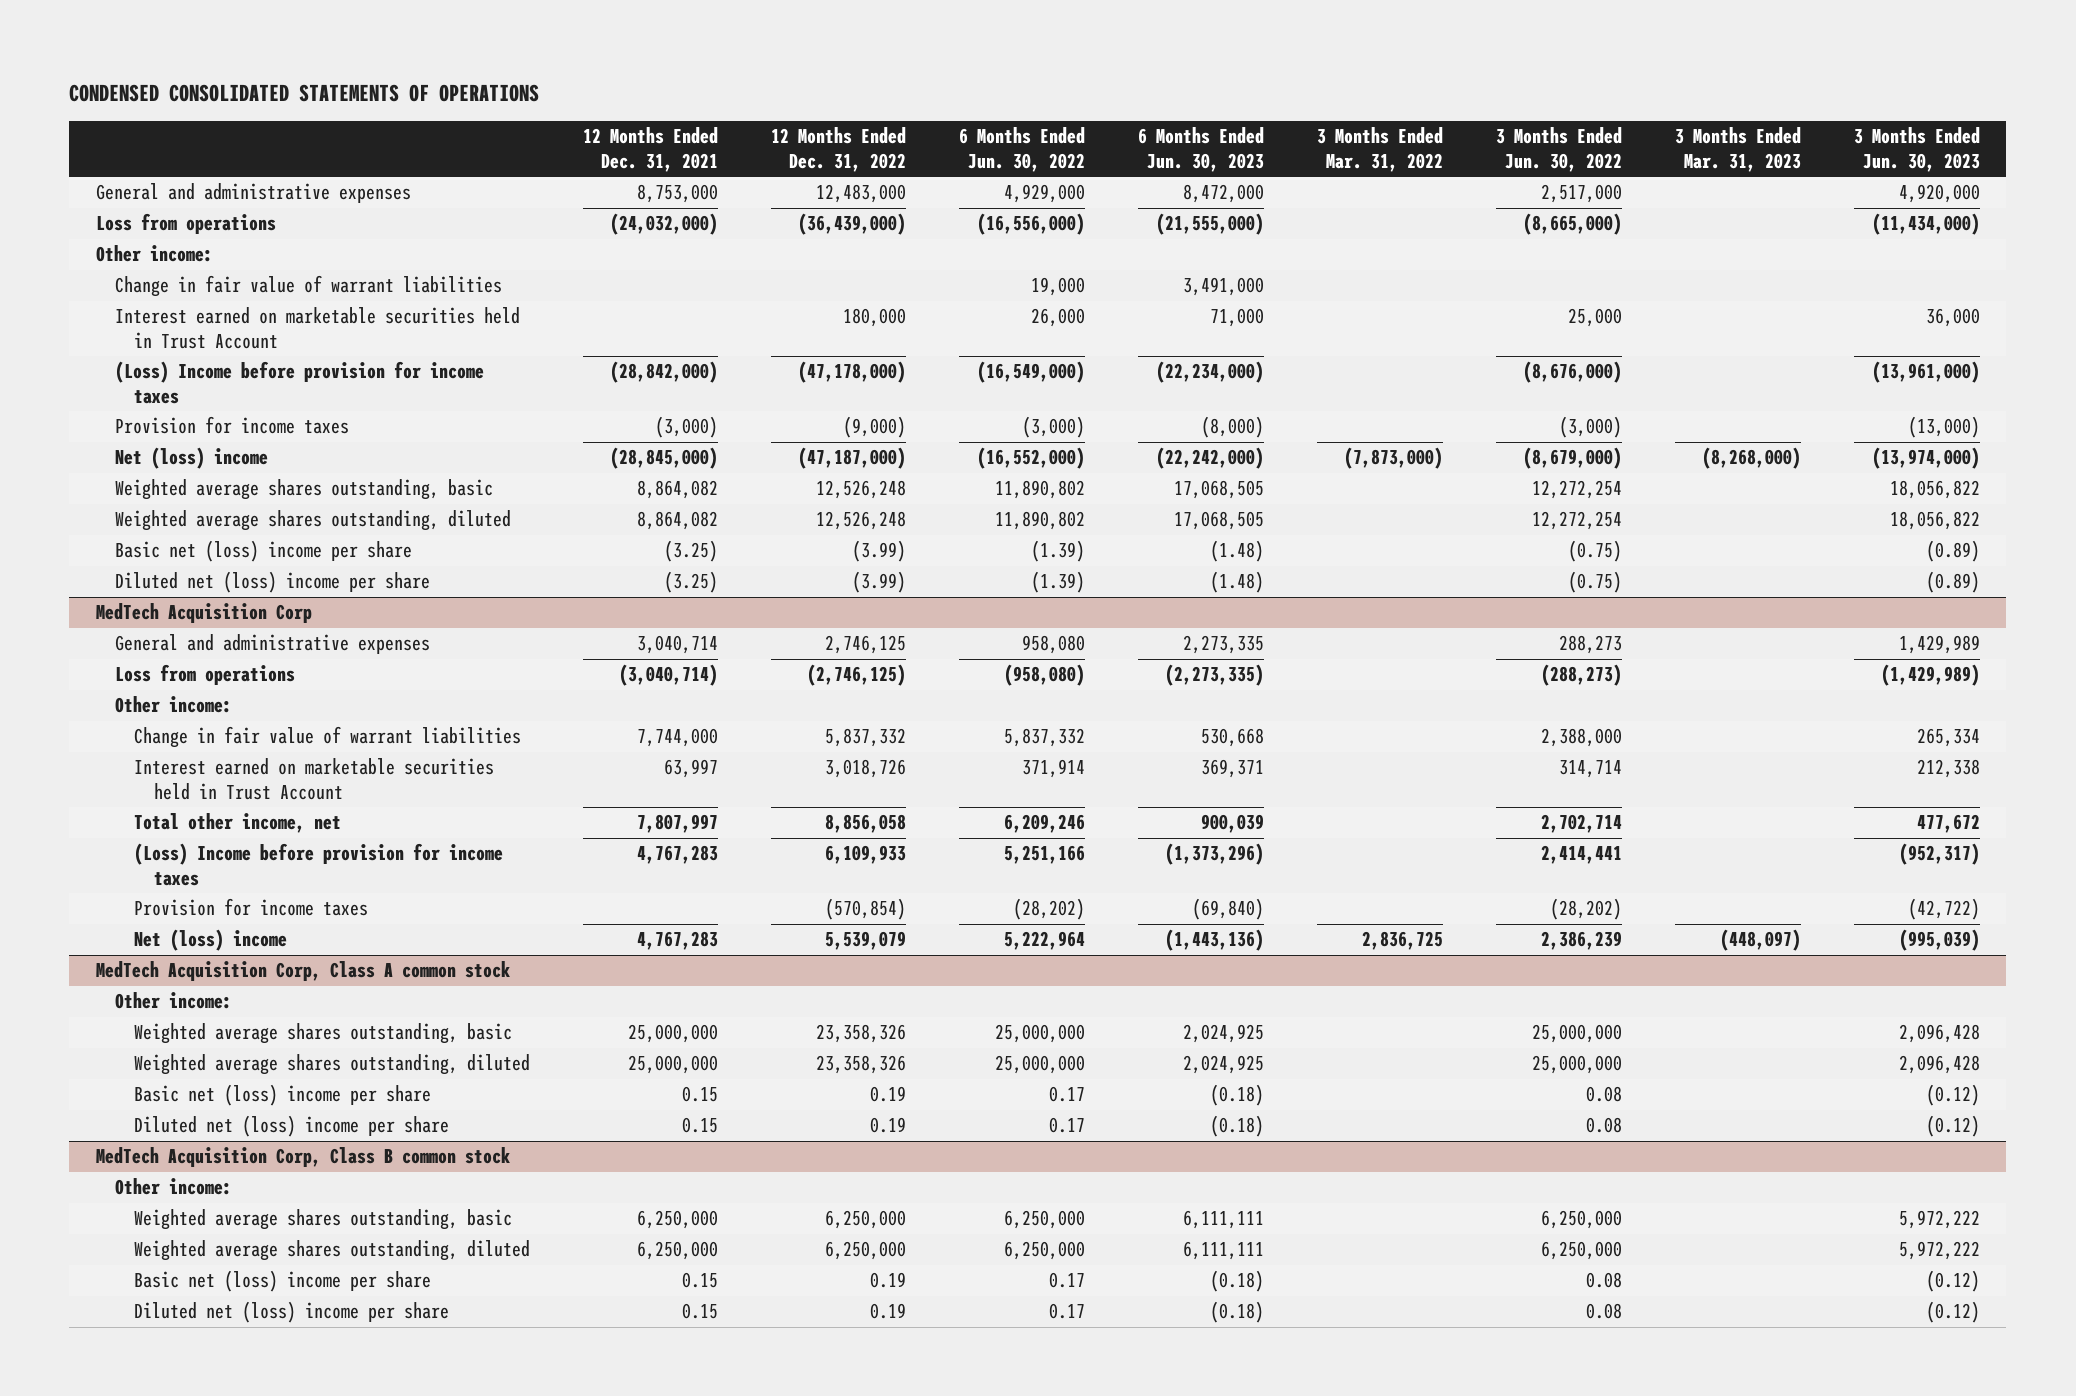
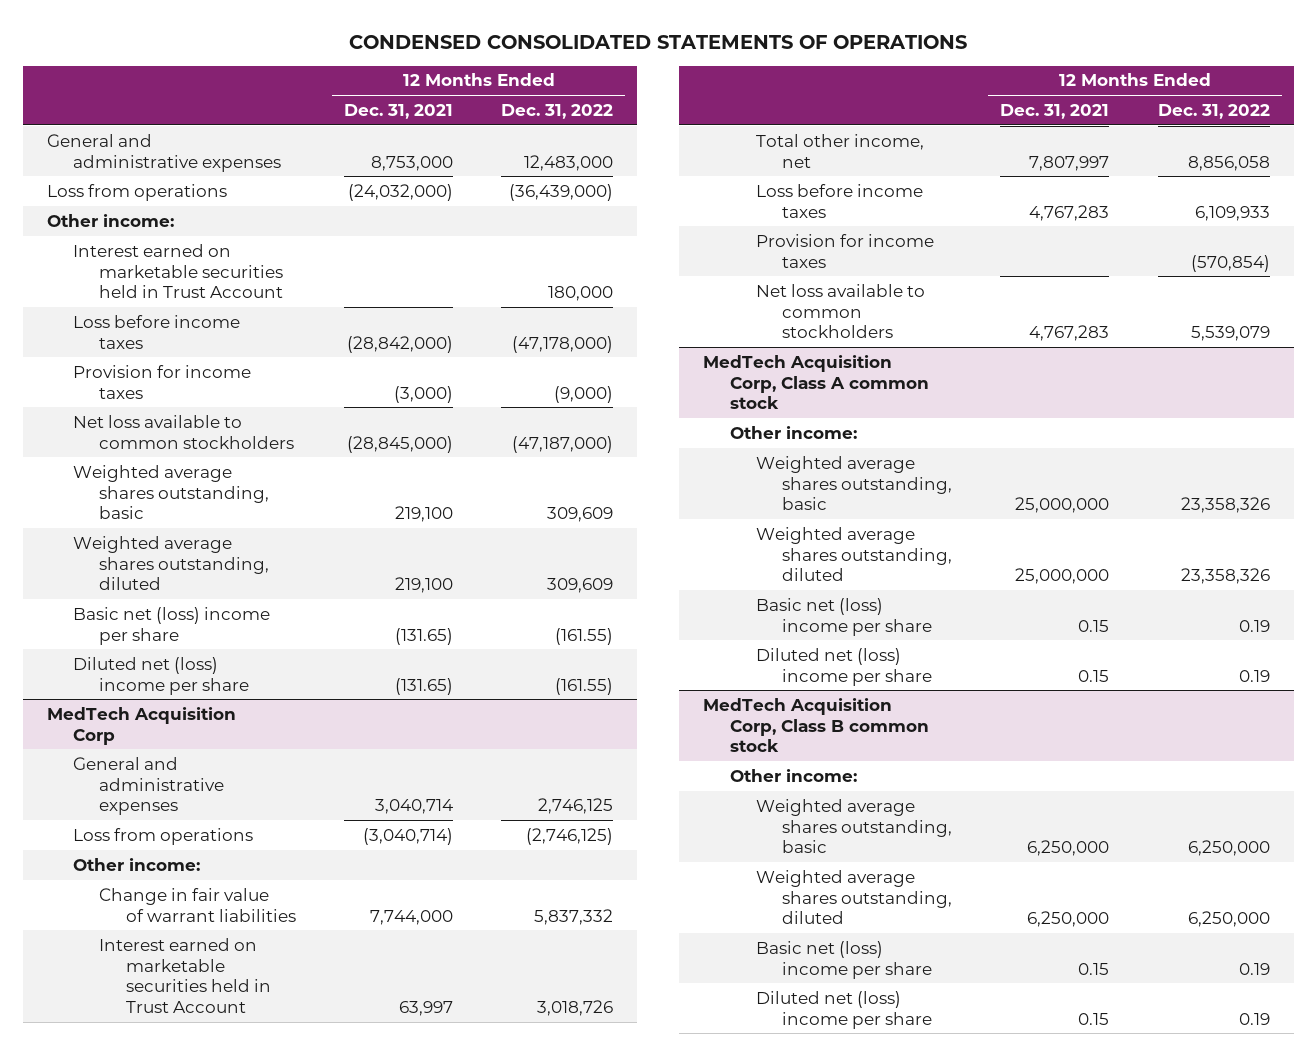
[959,127,1086,173] 6 Months Ended Jun. 30, 2022 -> none
[1138,127,1265,173] 6 Months Ended Jun. 30, 2023 -> none
[1317,127,1444,173] 3 Months Ended Mar. 31, 2022 -> none
[1496,127,1623,173] 3 Months Ended Jun. 30, 2022 -> none
[1674,127,1801,173] 3 Months Ended Mar. 31, 2023 -> none
[1853,127,1980,173] 3 Months Ended Jun. 30, 2023 -> none
[115,275,503,298] Change in fair value of warrant liabilities -> none
[115,361,485,405] (Loss) Income before provision for income taxes -> [73,314,241,349] Loss before income taxes
[115,447,269,470] Net (loss) income -> [73,414,295,449] Net loss available to common stockholders
[637,480,719,500] 8,864,082 -> [394,506,453,523] 219,100
[816,480,907,500] 12,526,248 -> [547,507,614,523] 309,609
[637,511,719,531] 8,864,082 -> [394,577,453,594] 219,100
[816,511,907,531] 12,526,248 -> [547,578,614,594] 309,609
[664,540,719,563] (3.25) -> [394,627,453,645] (131.65)
[852,540,907,563] (3.99) -> [555,627,614,645] (161.55)
[664,571,719,594] (3.25) -> [394,677,453,695] (131.65)
[852,571,907,594] (3.99) -> [555,677,614,695] (161.55)
[134,843,504,887] (Loss) Income before provision for income taxes -> [755,183,923,218] Loss before income taxes
[134,929,288,952] Net (loss) income -> [755,283,925,339] Net loss available to common stockholders

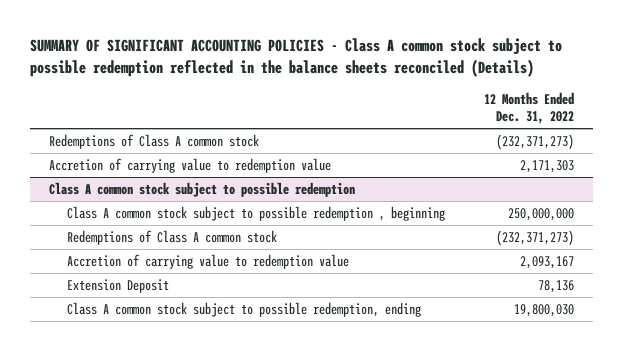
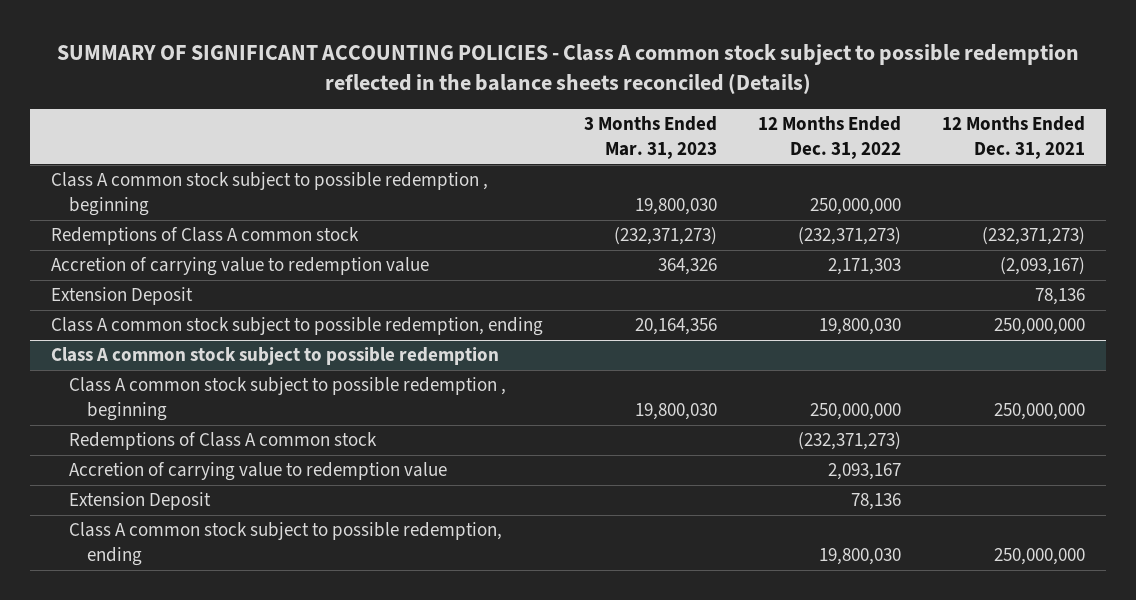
none -> [583,116,717,159] 3 Months Ended Mar. 31, 2023
none -> [942,116,1086,159] 12 Months Ended Dec. 31, 2021
none -> [50,172,488,217] Class A common stock subject to possible redemption , beginning
none -> [50,287,193,306] Extension Deposit
none -> [50,317,543,337] Class A common stock subject to possible redemption, ending

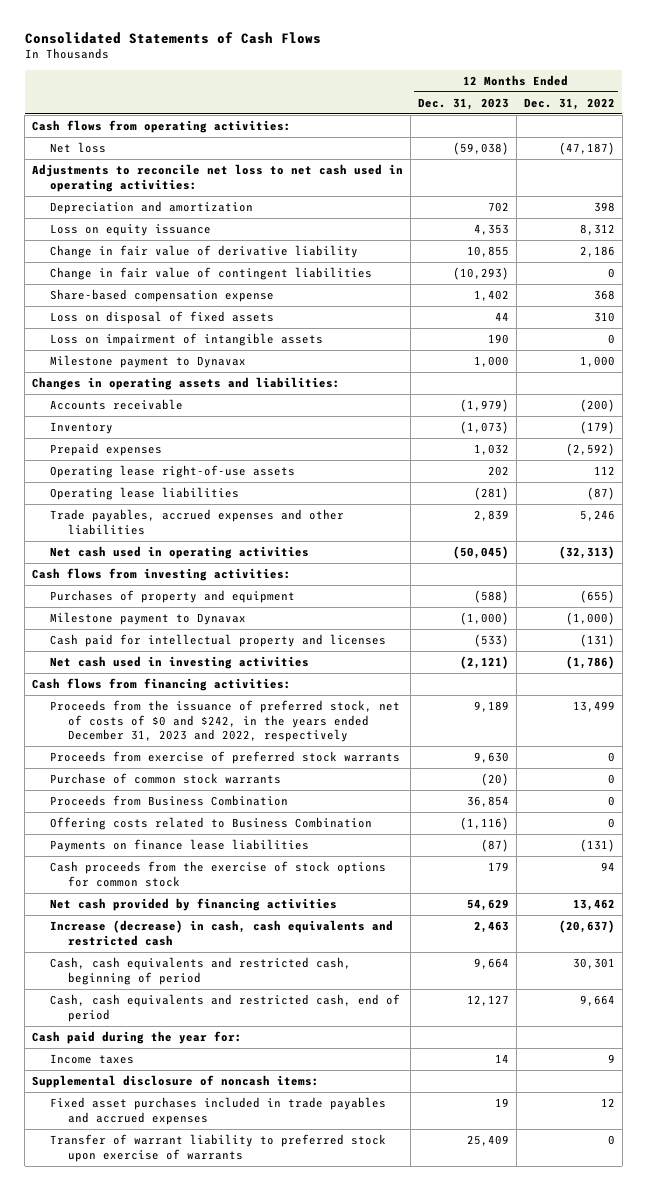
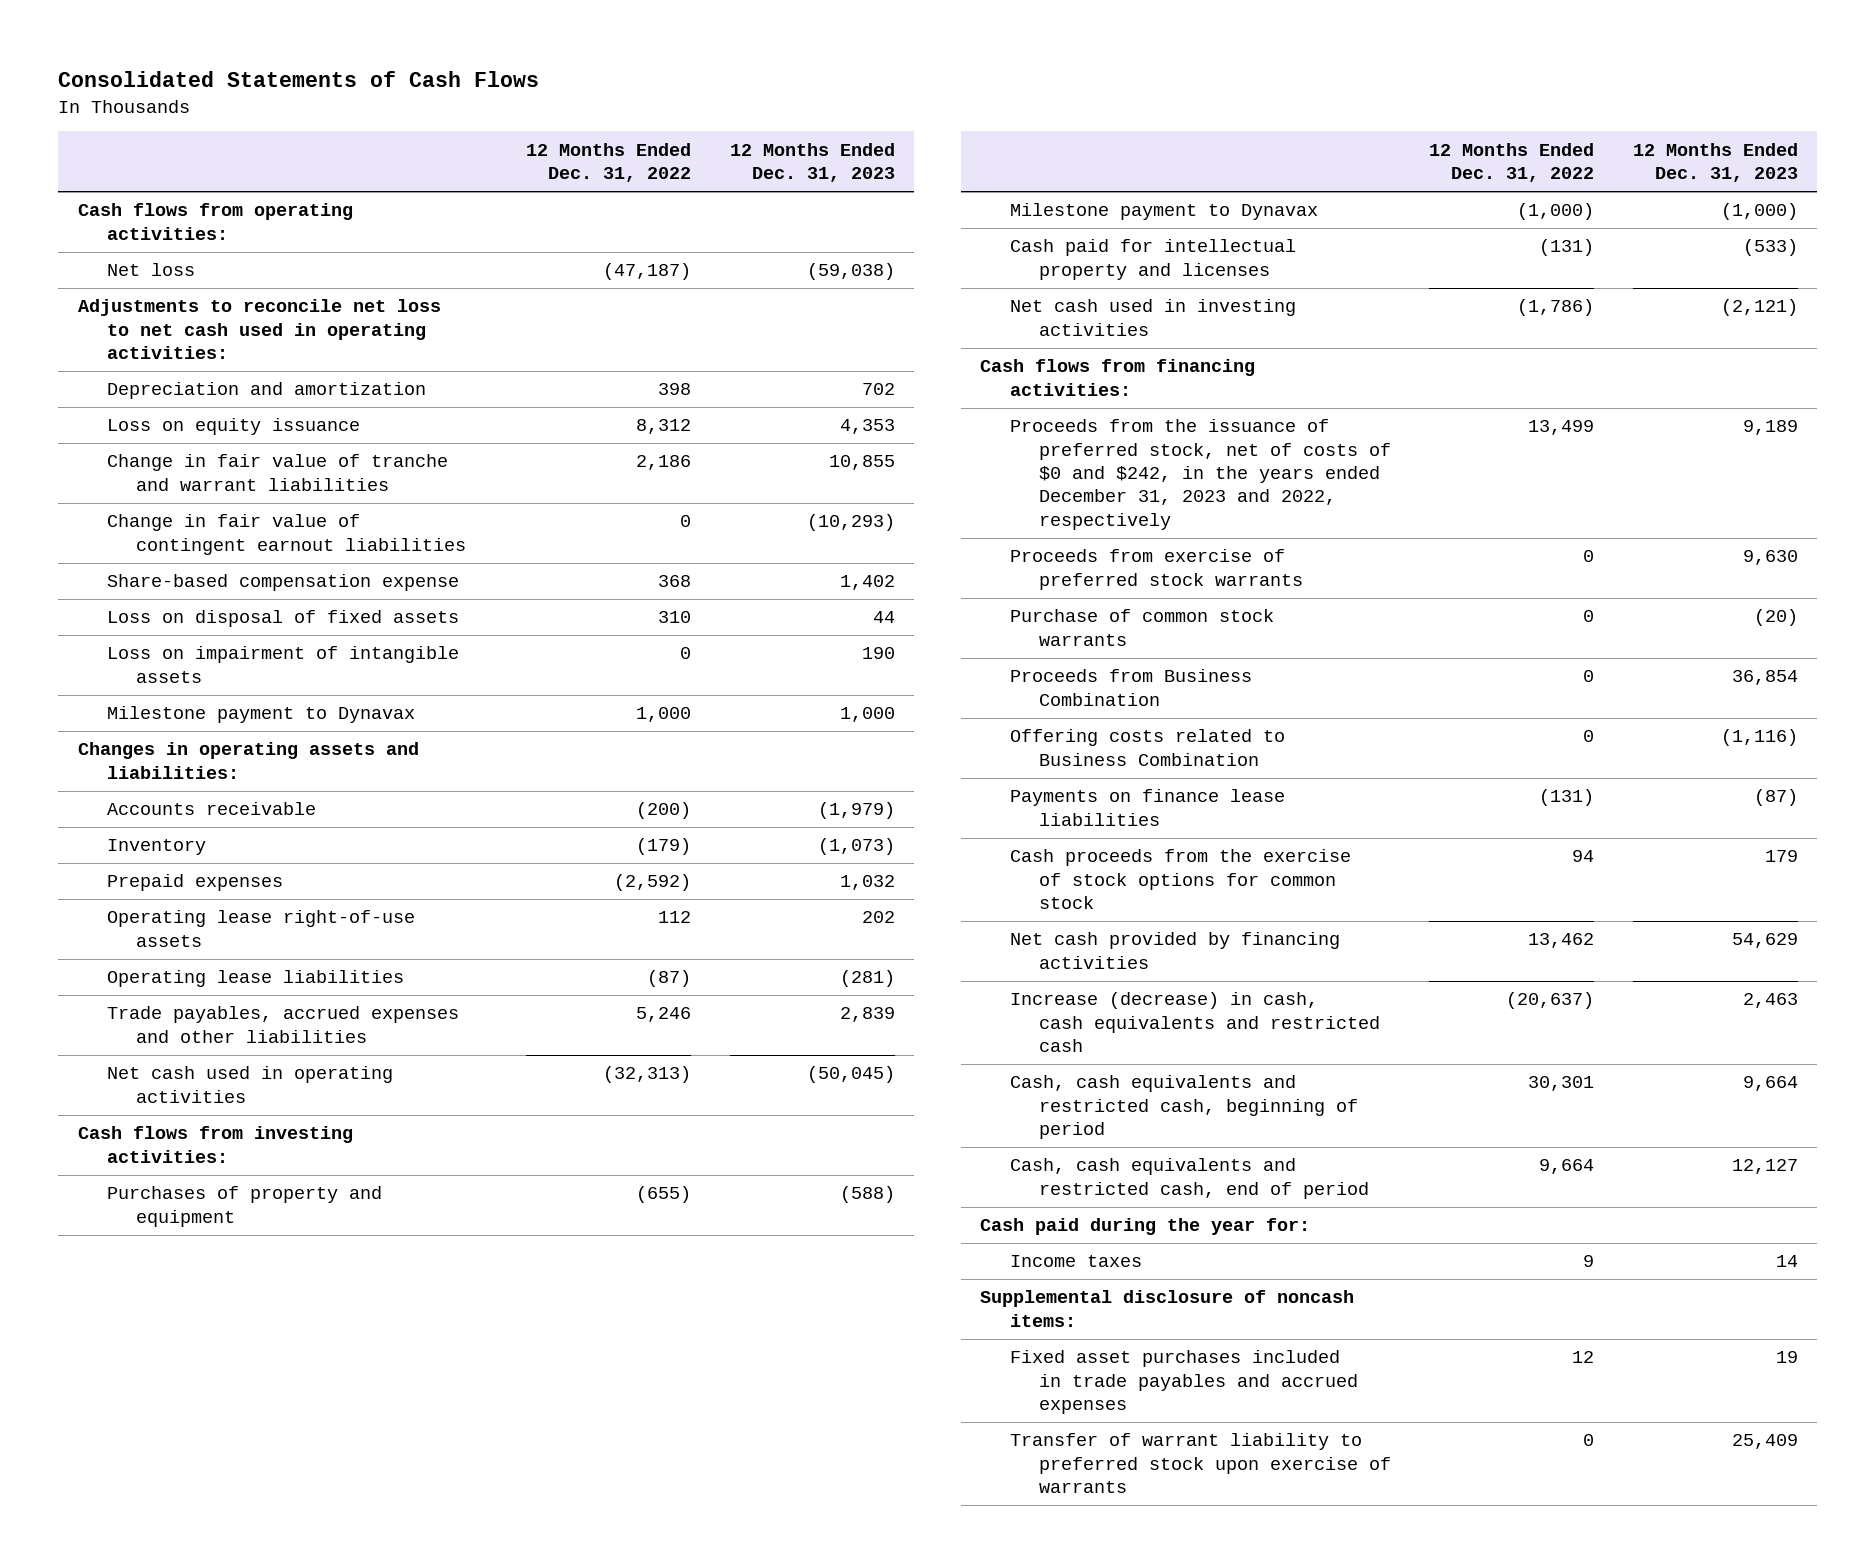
[50,244,359,258] Change in fair value of derivative liability -> [106,454,448,491] Change in fair value of tranche and warrant liabilities
[50,266,373,280] Change in fair value of contingent liabilities -> [106,514,466,555] Change in fair value of contingent earnout liabilities

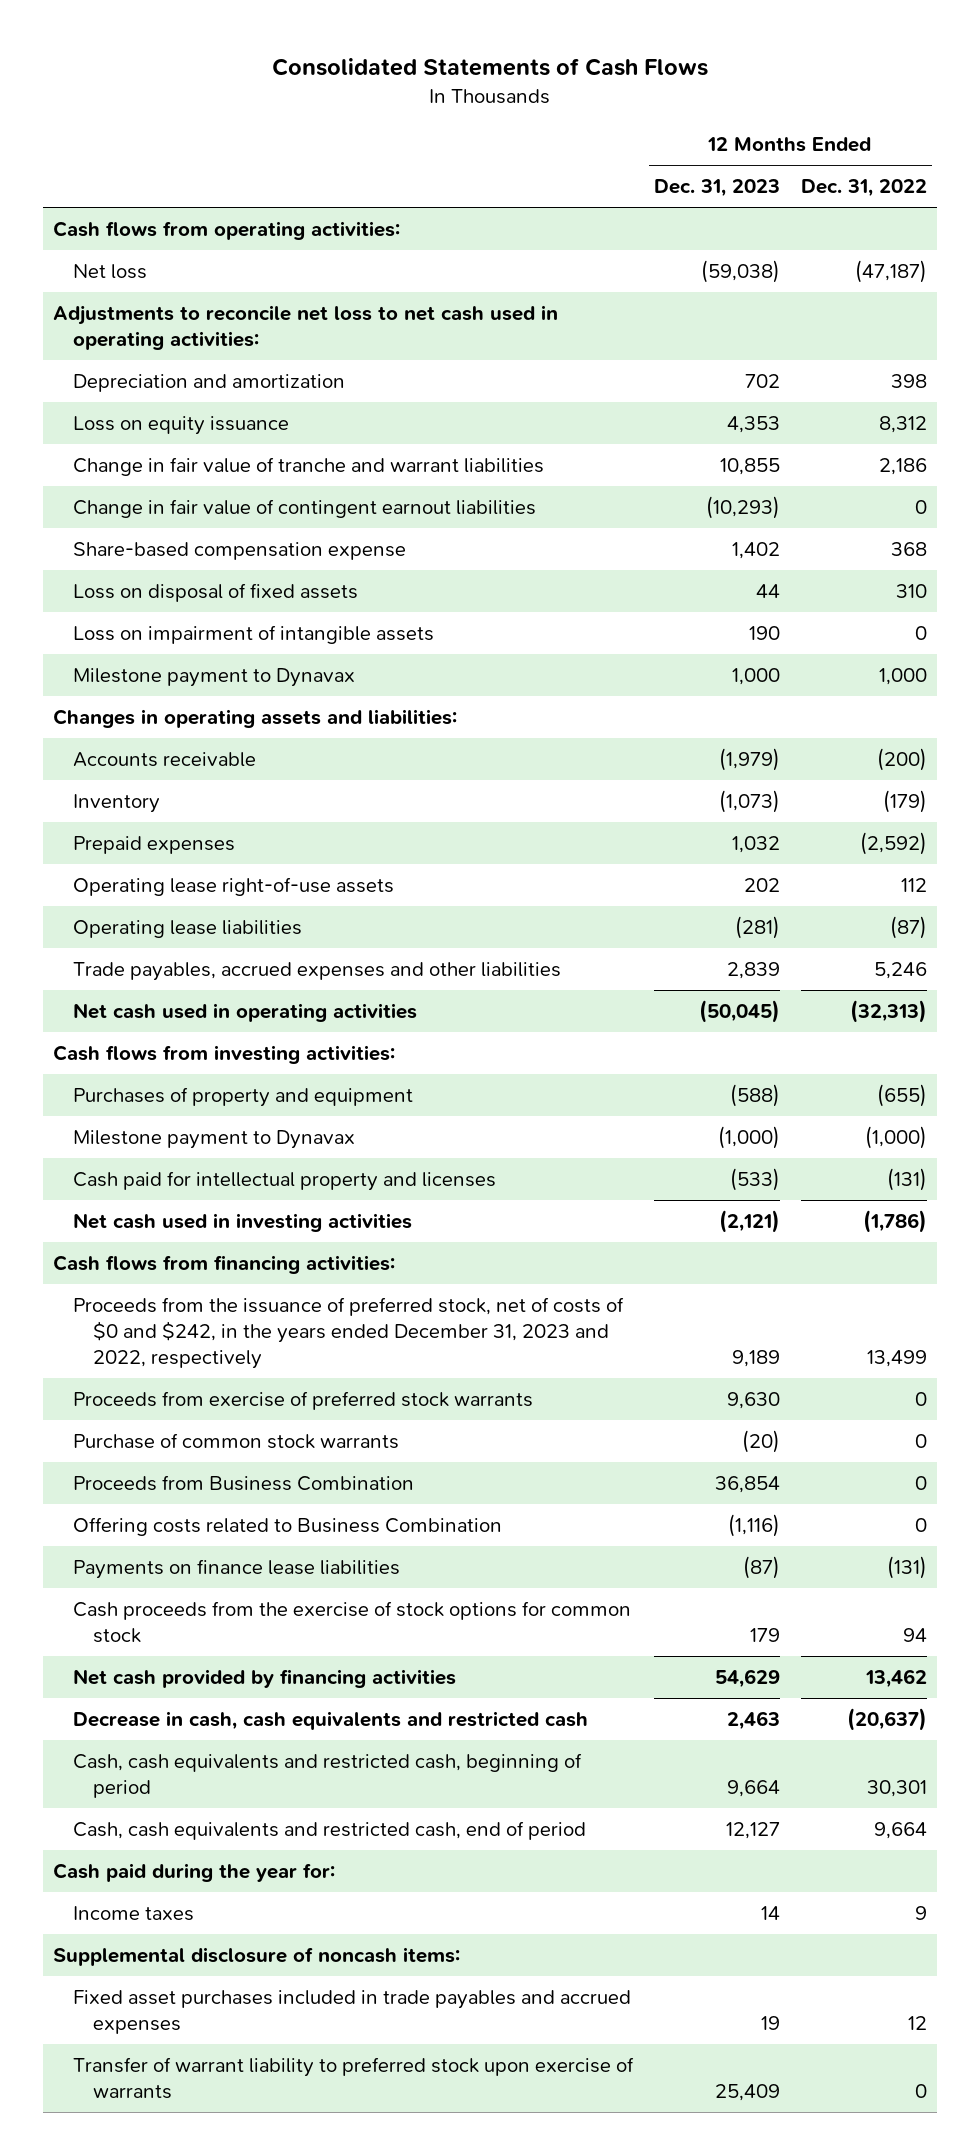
[1009,992,1380,1052] Increase (decrease) in cash, cash equivalents and restricted cash -> [73,1711,589,1731] Decrease in cash, cash equivalents and restricted cash

